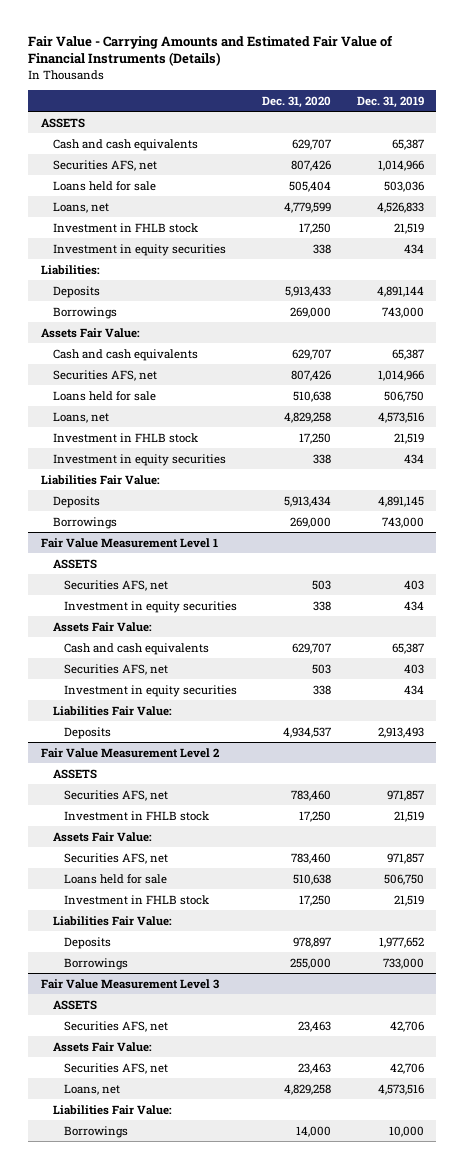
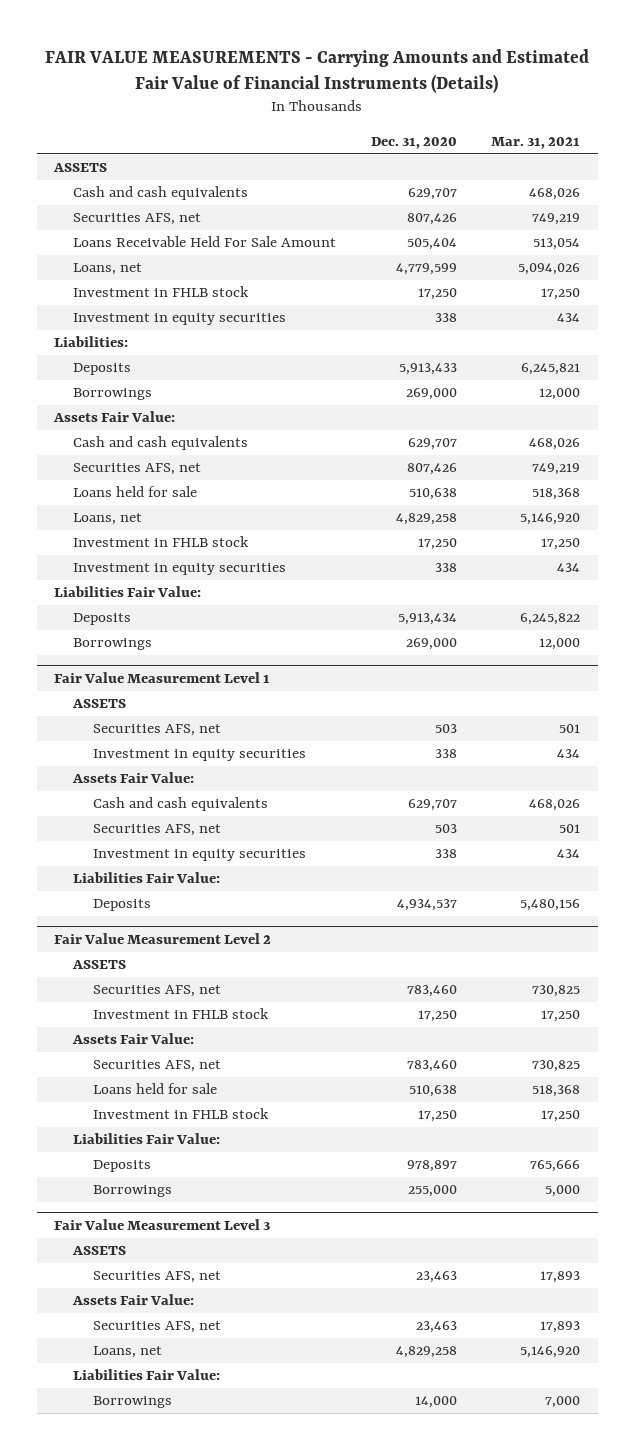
[28,34,394,67] Fair Value - Carrying Amounts and Estimated Fair Value of Financial Instruments (Details) -> [45,48,590,93] FAIR VALUE MEASUREMENTS - Carrying Amounts and Estimated Fair Value of Financial Instruments (Details)
[356,95,424,108] Dec. 31, 2019 -> none
none -> [491,136,581,149] Mar. 31, 2021
[52,180,156,191] Loans held for sale -> [73,236,337,248] Loans Receivable Held For Sale Amount

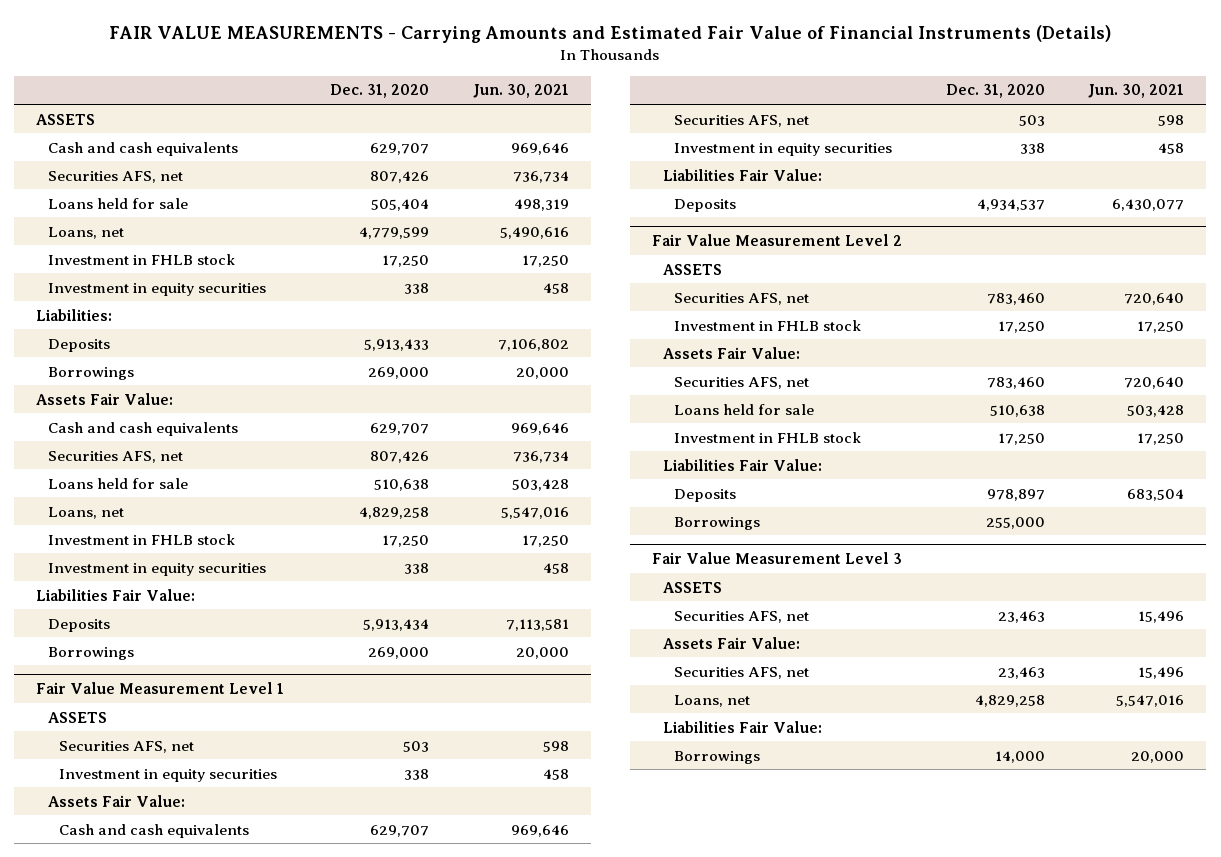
[491,136,581,149] Mar. 31, 2021 -> none
none -> [472,84,569,99] Jun. 30, 2021
[73,236,337,248] Loans Receivable Held For Sale Amount -> [47,197,188,209] Loans held for sale

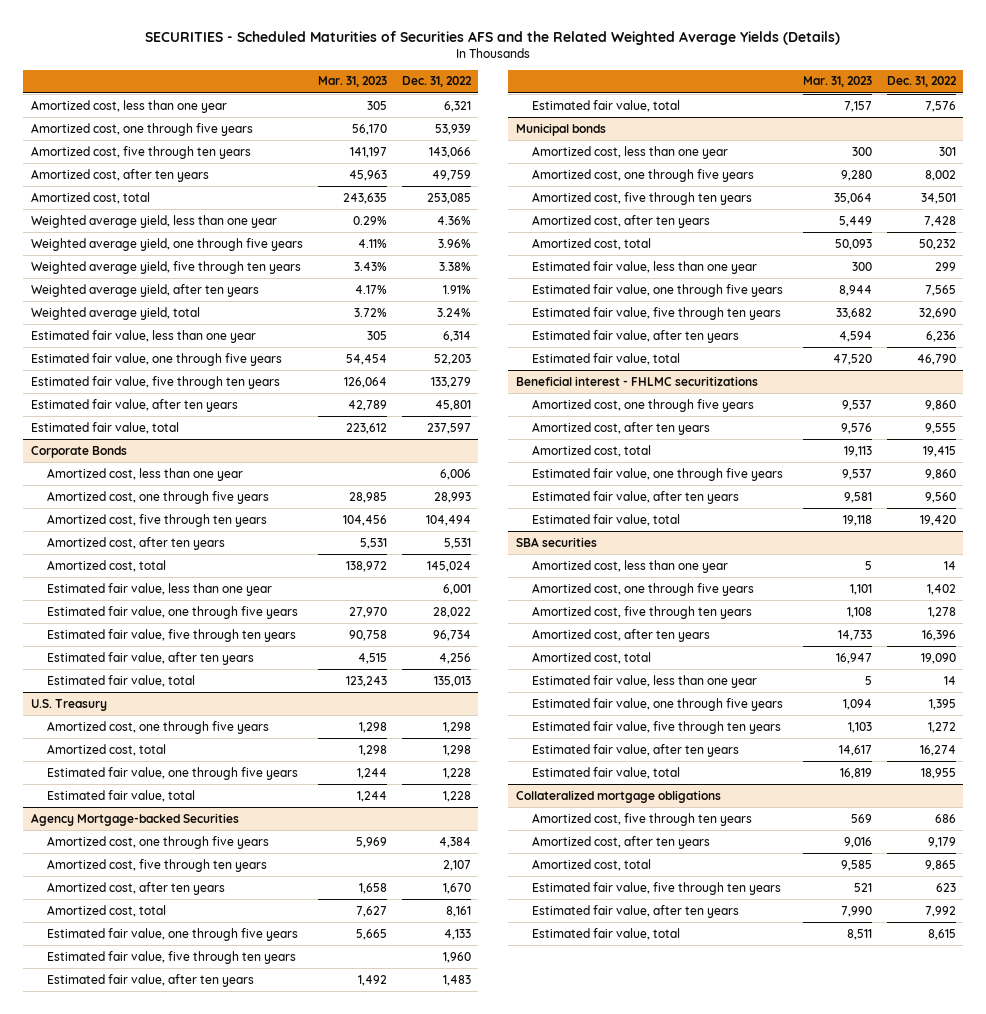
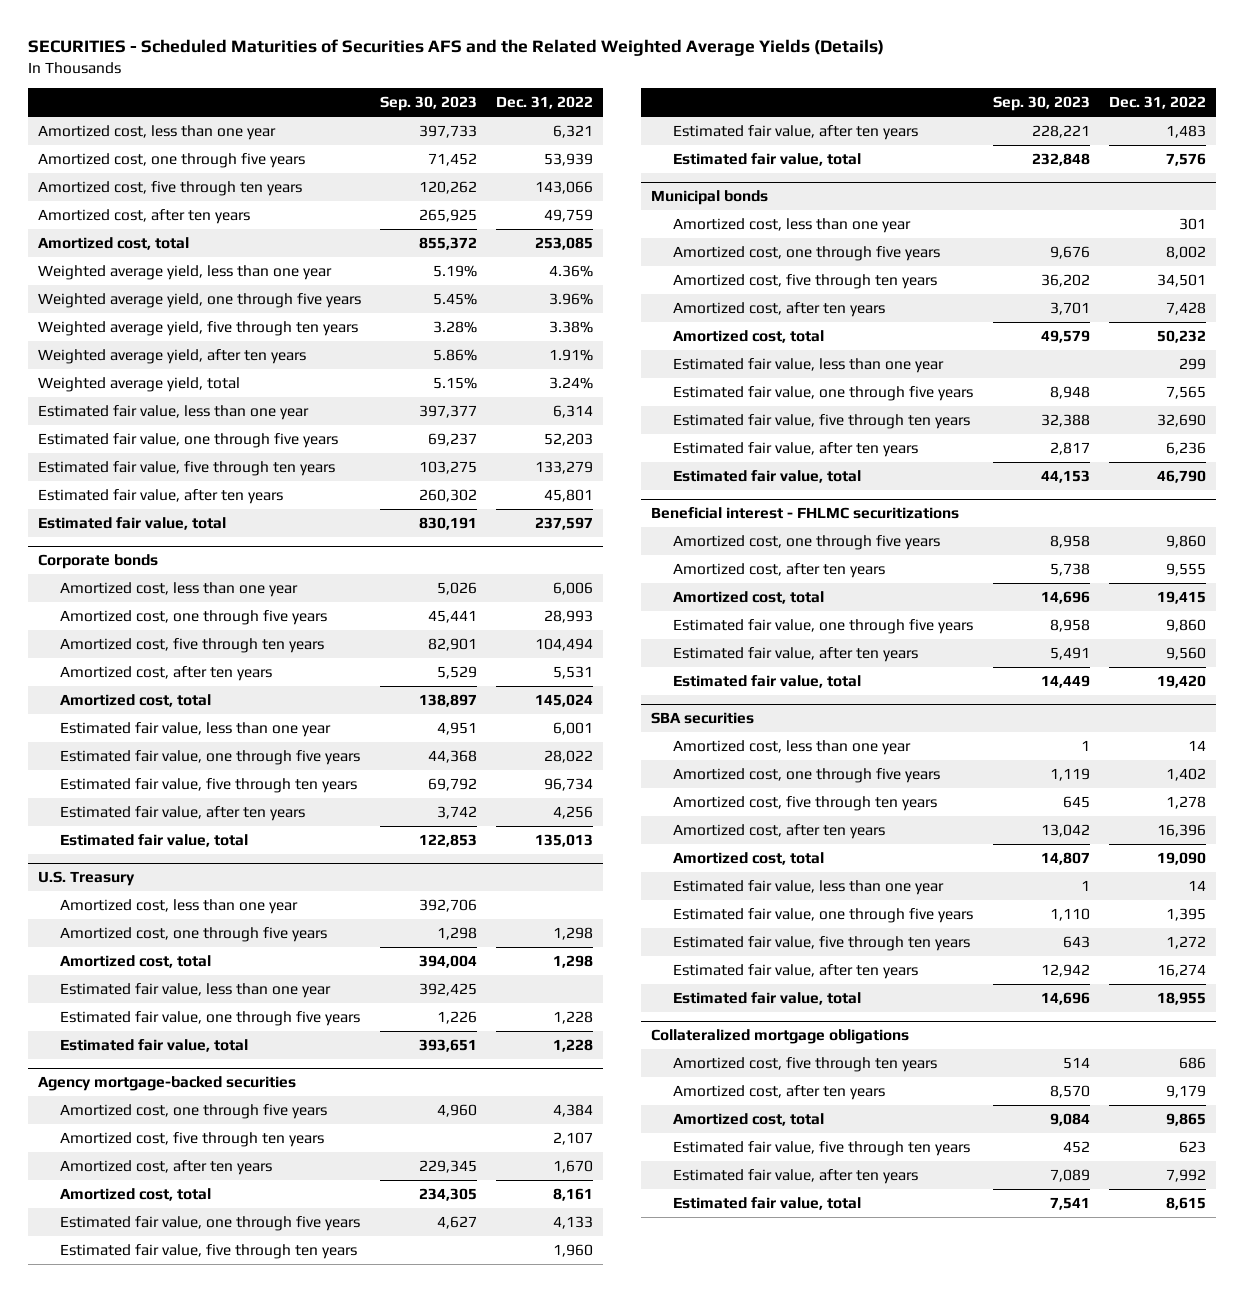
[317,76,387,88] Mar. 31, 2023 -> none
none -> [380,96,478,112] Sep. 30, 2023
[30,445,127,458] Corporate Bonds -> [37,554,158,570] Corporate bonds
none -> [60,899,299,915] Amortized cost, less than one year
none -> [60,983,332,999] Estimated fair value, less than one year
[30,812,239,826] Agency Mortgage-backed Securities -> [37,1076,296,1092] Agency mortgage-backed securities

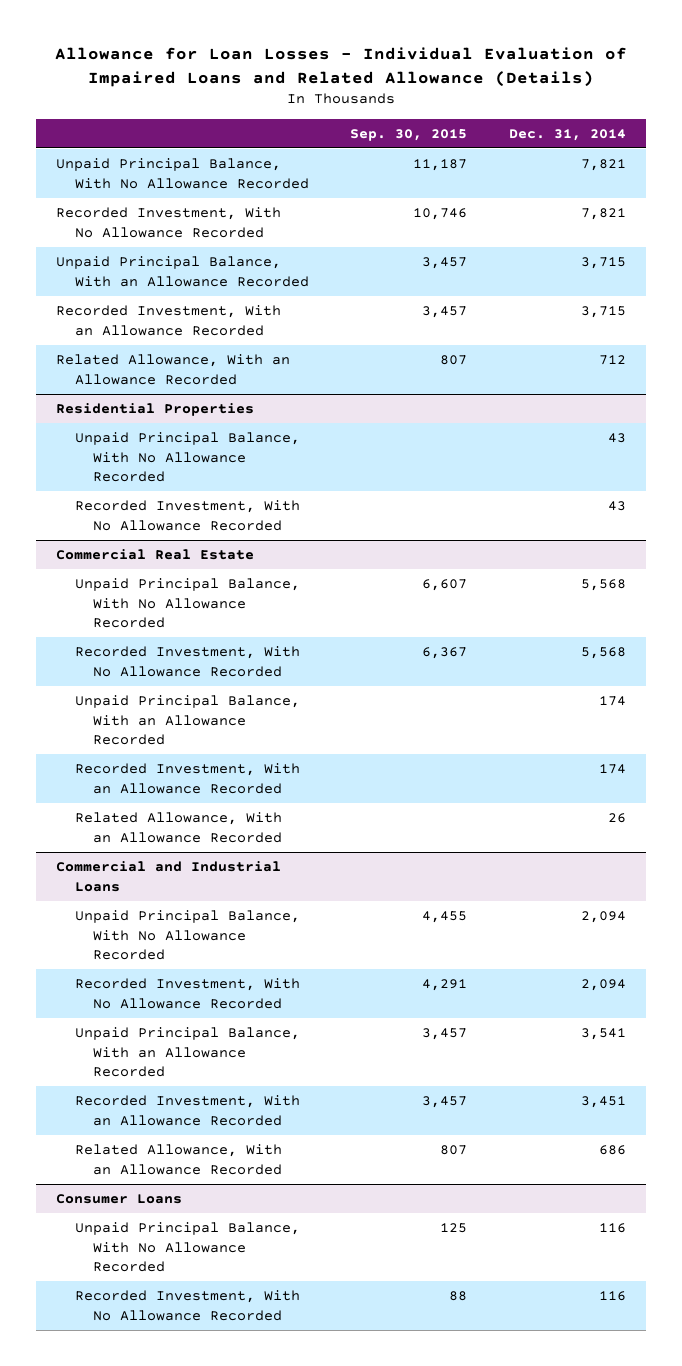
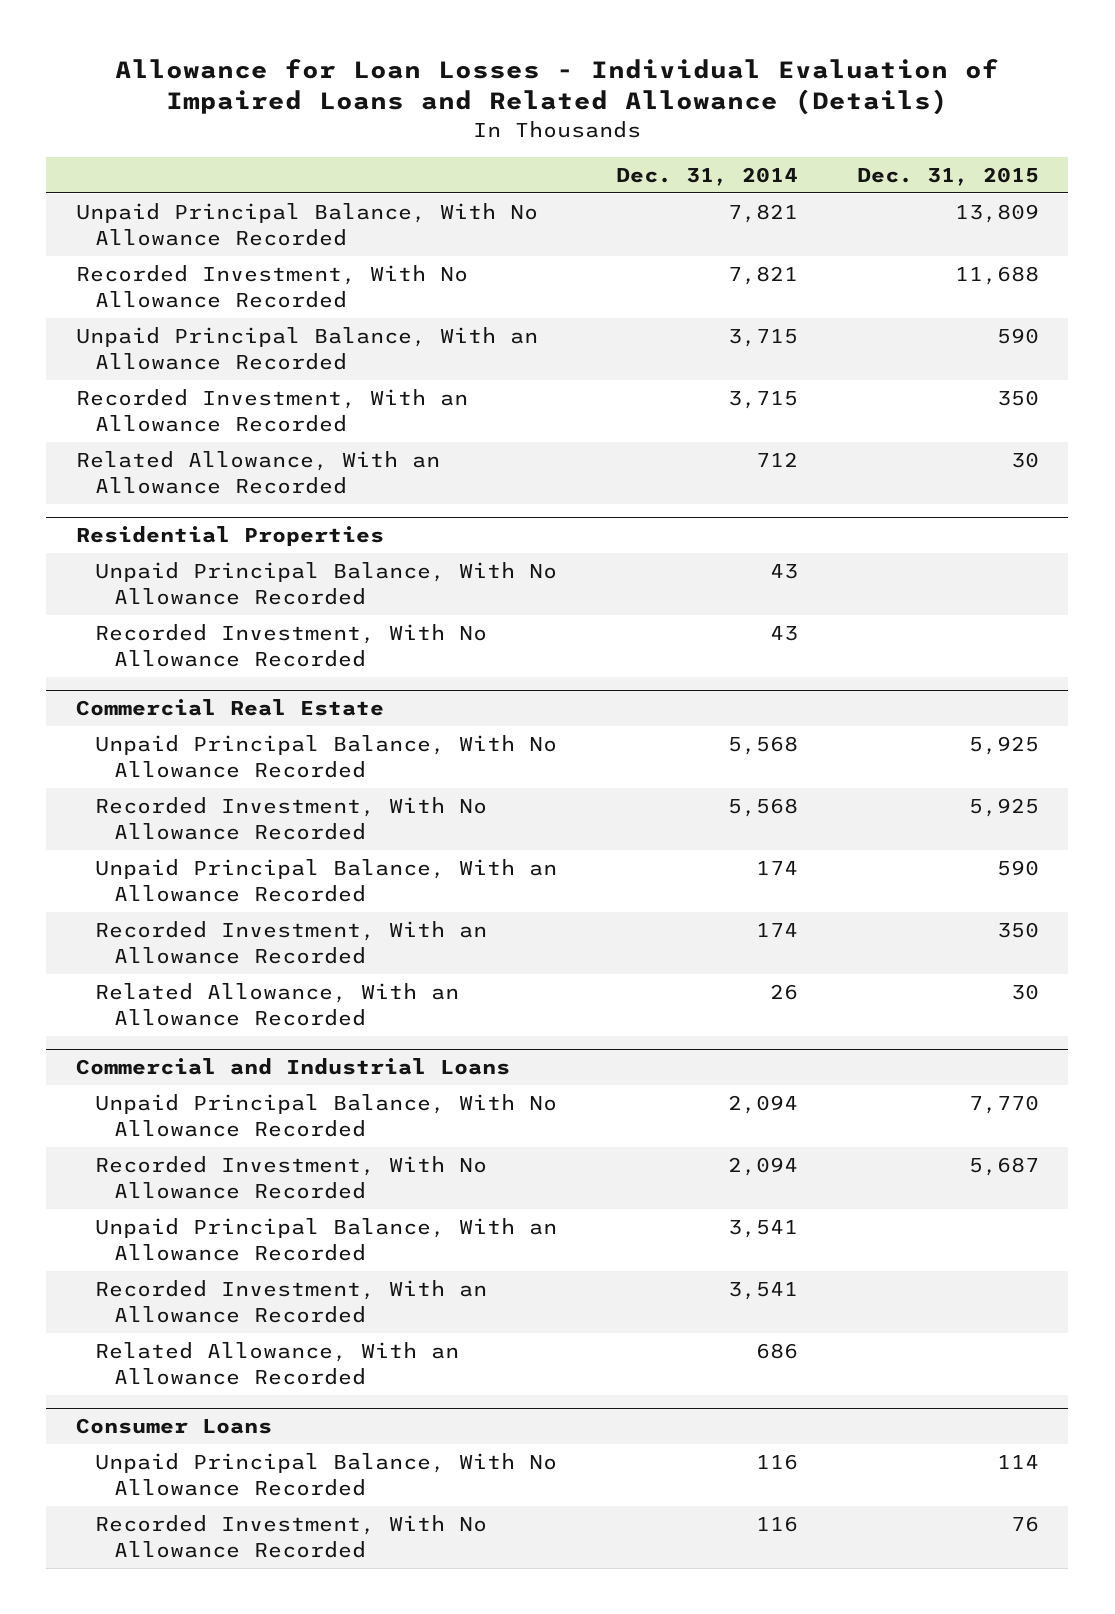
[350,128,468,141] Sep. 30, 2015 -> none
none -> [856,166,1039,186] Dec. 31, 2015
[580,1095,626,1108] 3,451 -> [727,1282,798,1301] 3,541

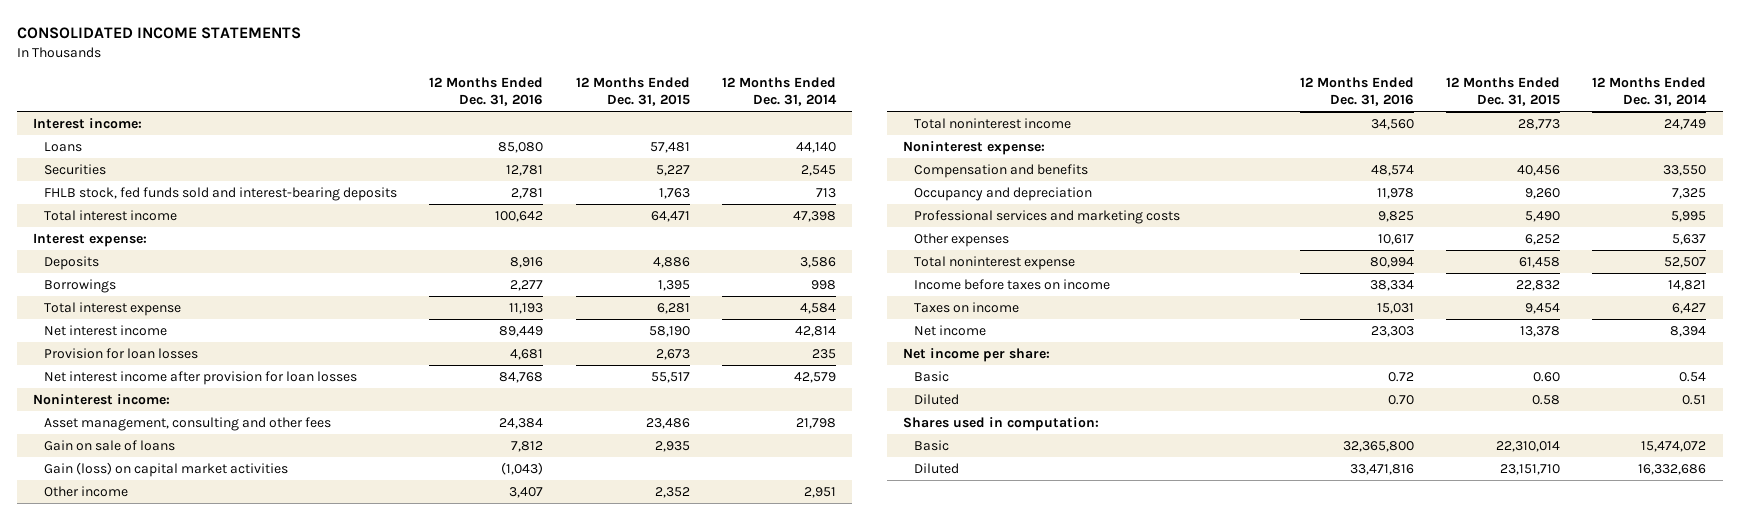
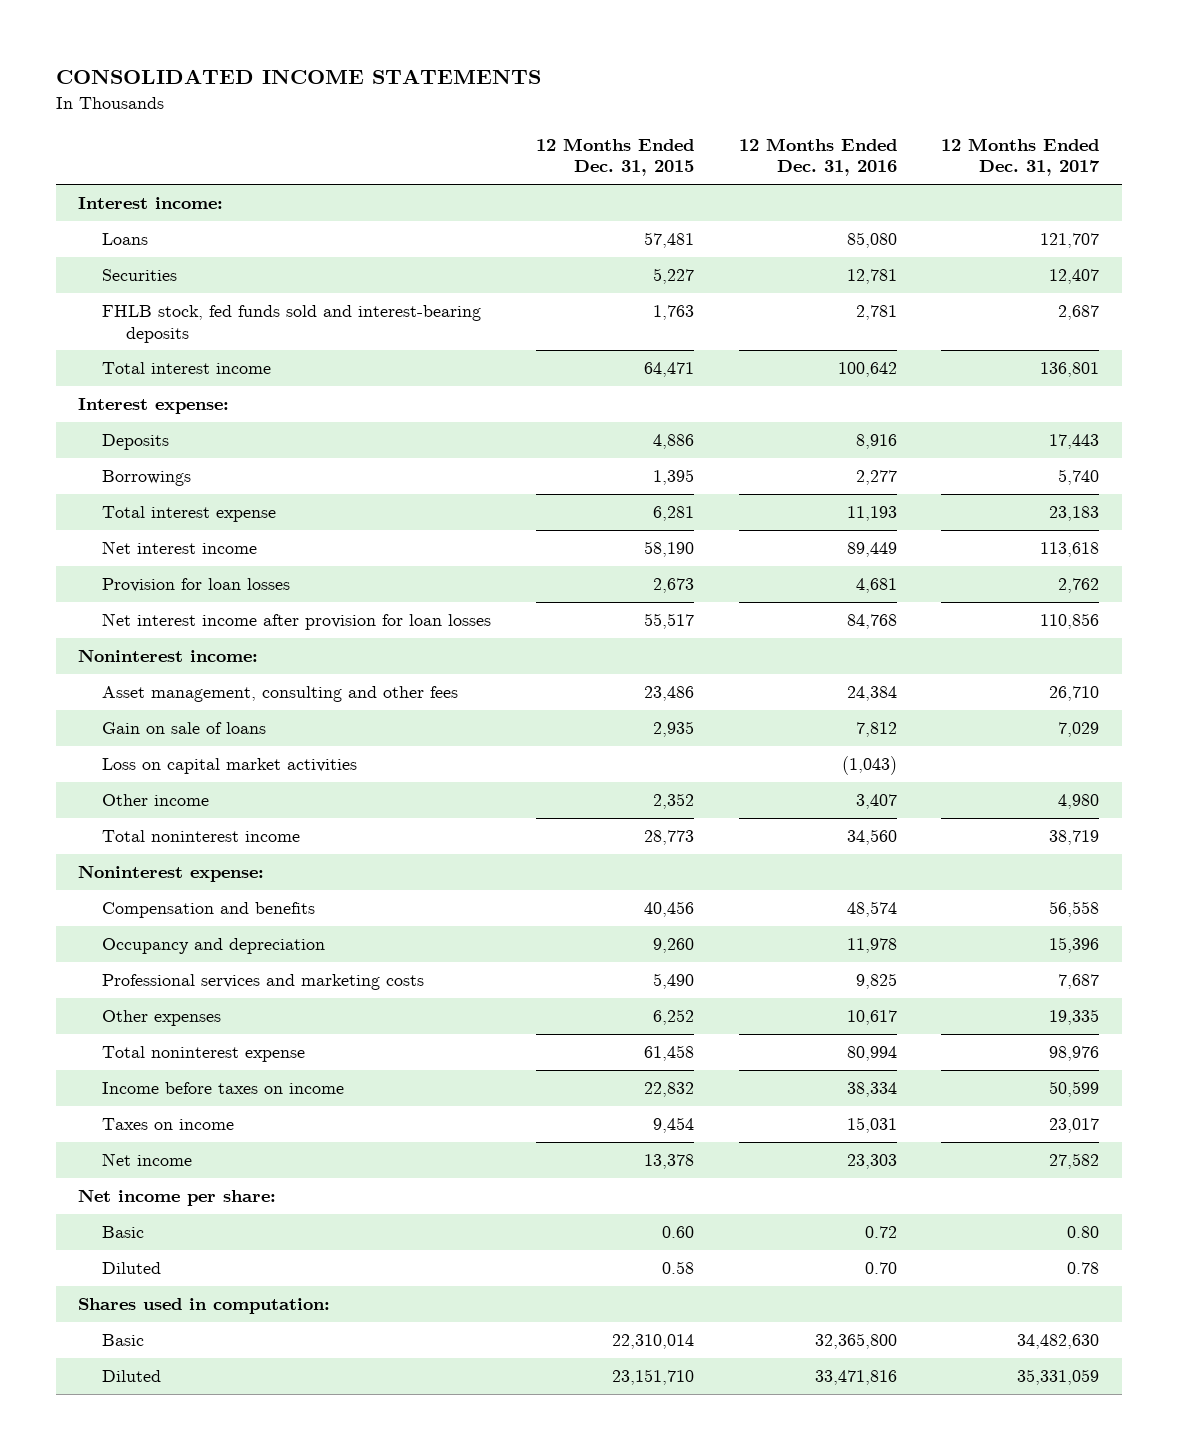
[722,76,838,107] 12 Months Ended Dec. 31, 2014 -> none
none -> [941,137,1101,177] 12 Months Ended Dec. 31, 2017
[43,461,288,477] Gain (loss) on capital market activities -> [102,758,358,775] Loss on capital market activities

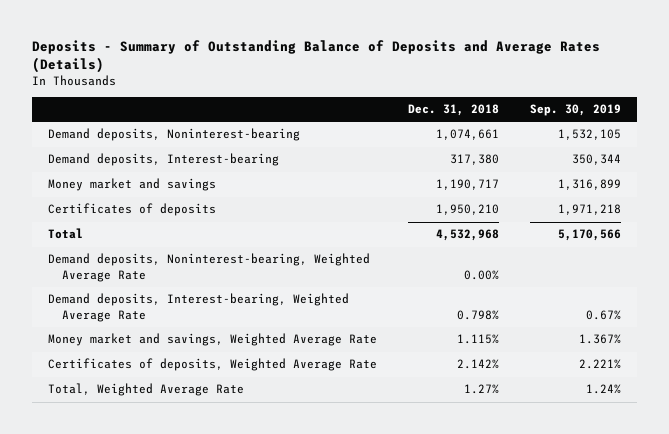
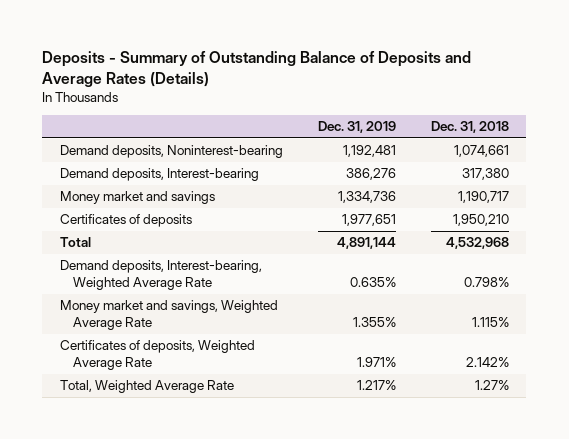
[530,104,622,117] Sep. 30, 2019 -> none
none -> [317,121,396,134] Dec. 31, 2019
[47,253,370,282] Demand deposits, Noninterest-bearing, Weighted Average Rate -> none

